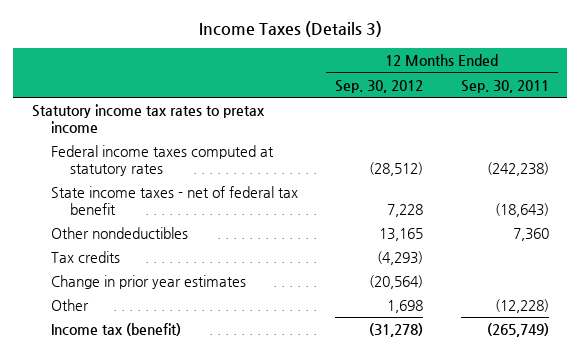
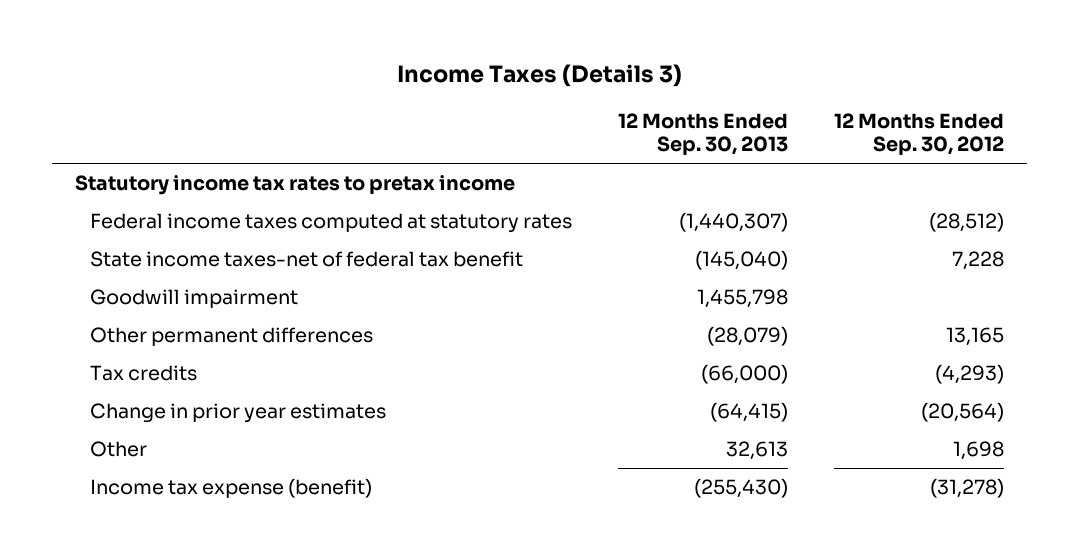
[460,79,549,93] Sep. 30, 2011 -> none
none -> [617,112,788,156] 12 Months Ended Sep. 30, 2013
[50,186,298,215] State income taxes - net of federal tax benefit -> [89,250,523,267] State income taxes-net of federal tax benefit
none -> [89,288,298,308] Goodwill impairment
[50,227,188,240] Other nondeductibles -> [89,326,373,346] Other permanent differences
[50,323,181,337] Income tax (benefit) -> [89,477,372,498] Income tax expense (benefit)

